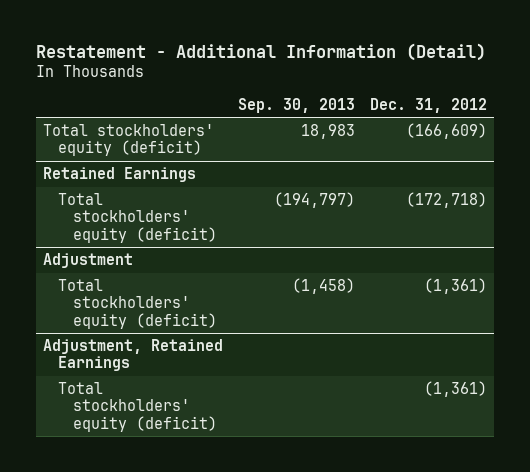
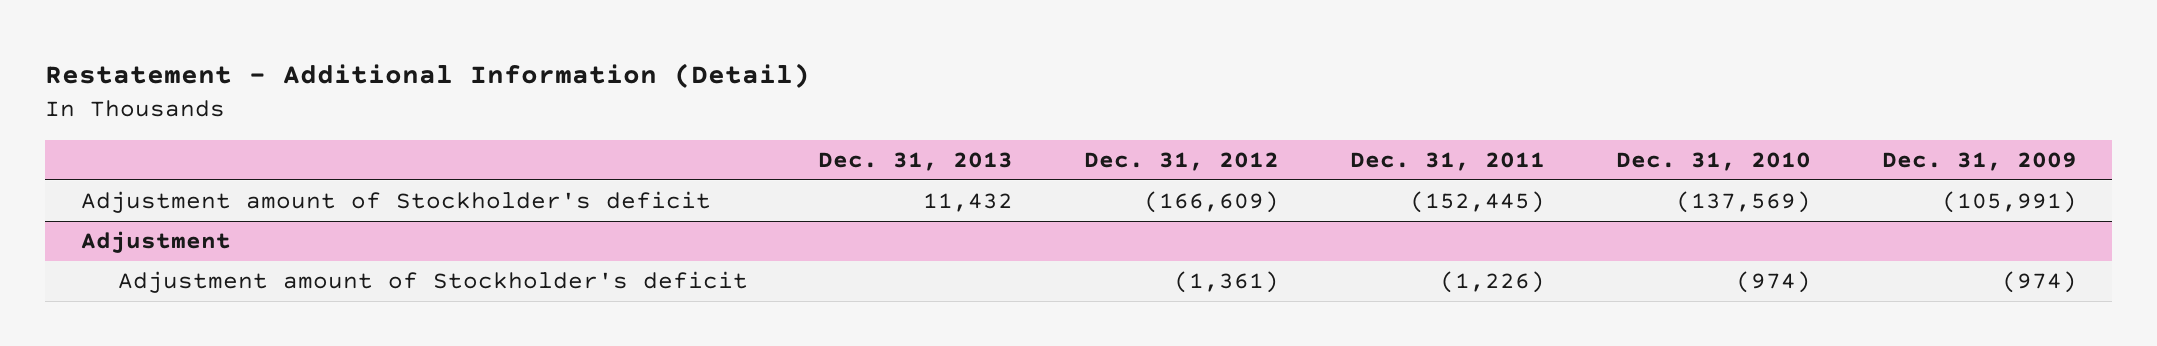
[238,97,356,113] Sep. 30, 2013 -> none
none -> [818,151,1014,171] Dec. 31, 2013
none -> [1350,151,1546,171] Dec. 31, 2011
none -> [1615,151,1811,171] Dec. 31, 2010
none -> [1881,151,2077,171] Dec. 31, 2009
[43,166,197,182] Retained Earnings -> none
[58,192,218,243] Total stockholders' equity (deficit) -> none
[43,123,215,157] Total stockholders' equity (deficit) -> [80,191,711,214] Adjustment amount of Stockholder's deficit
[43,338,224,372] Adjustment, Retained Earnings -> none
[58,381,218,432] Total stockholders' equity (deficit) -> none
[58,278,218,329] Total stockholders' equity (deficit) -> [117,271,748,294] Adjustment amount of Stockholder's deficit

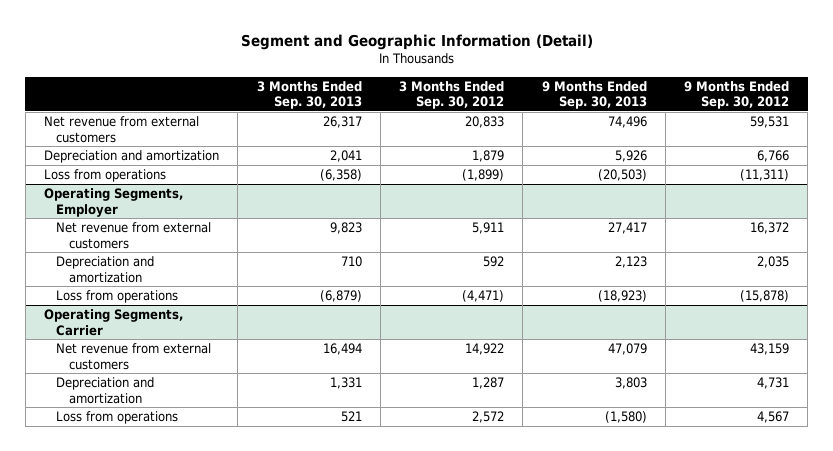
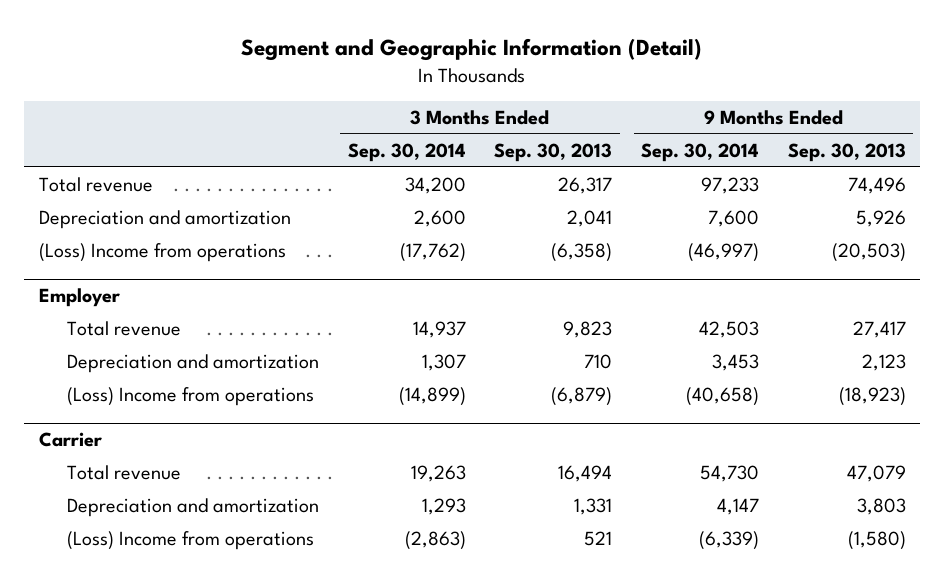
[399,80,505,110] 3 Months Ended Sep. 30, 2012 -> none
[683,80,789,110] 9 Months Ended Sep. 30, 2012 -> none
none -> [347,142,466,162] Sep. 30, 2014
none -> [641,142,760,162] Sep. 30, 2014
[44,116,200,143] Net revenue from external customers -> [38,176,153,192] Total revenue
[44,188,184,217] Operating Segments, Employer -> none
[44,169,167,183] Loss from operations -> [38,242,286,262] (Loss) Income from operations
none -> [38,288,120,308] Employer
[56,222,212,249] Net revenue from external customers -> [66,320,181,336] Total revenue
[44,309,184,336] Operating Segments, Carrier -> none
[56,290,179,304] Loss from operations -> [66,386,314,406] (Loss) Income from operations
none -> [38,432,102,448] Carrier
[56,343,212,370] Net revenue from external customers -> [66,464,181,480] Total revenue
[56,411,179,425] Loss from operations -> [66,530,314,550] (Loss) Income from operations

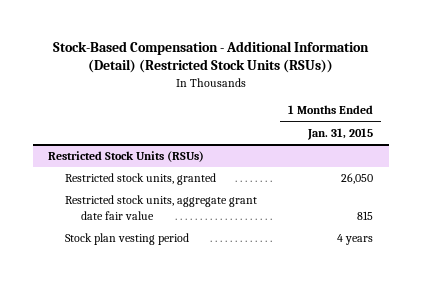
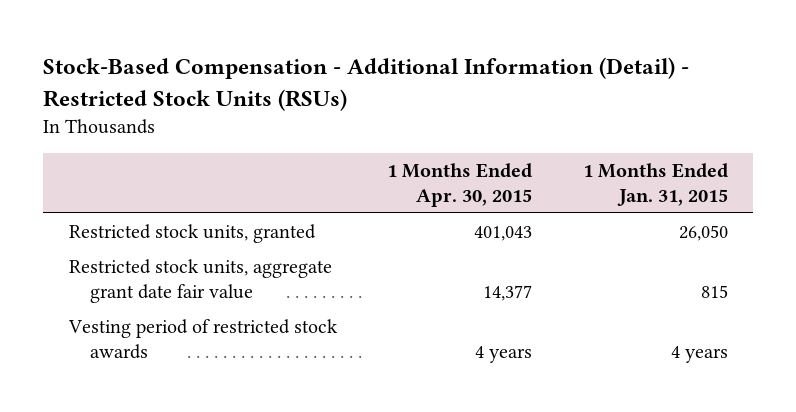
[52,40,369,74] Stock-Based Compensation - Additional Information (Detail) (Restricted Stock Units (RSUs)) -> [43,57,690,111] Stock-Based Compensation - Additional Information (Detail) - Restricted Stock Units (RSUs)
none -> [387,162,533,208] 1 Months Ended Apr. 30, 2015
[48,151,205,163] Restricted Stock Units (RSUs) -> none
[64,233,189,246] Stock plan vesting period -> [67,318,338,360] Vesting period of restricted stock awards

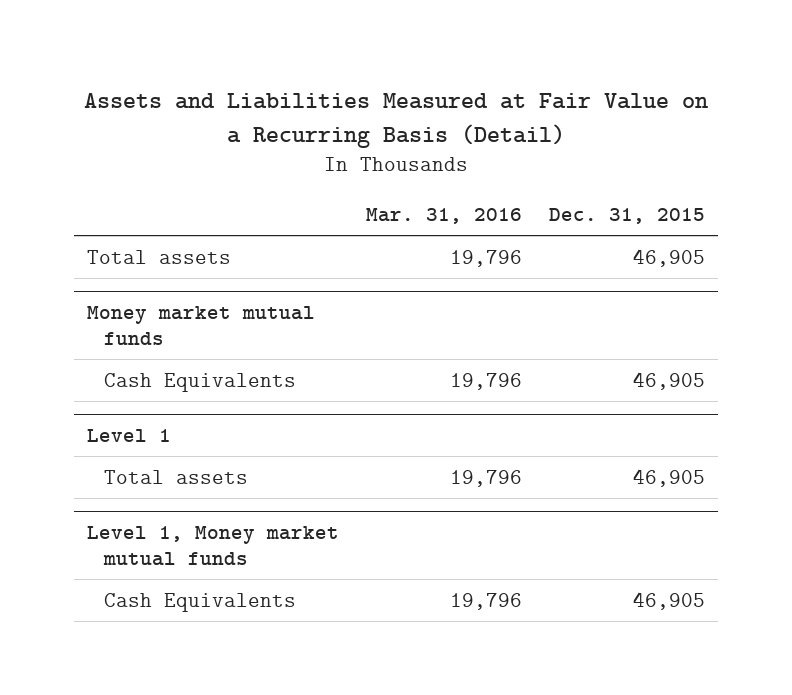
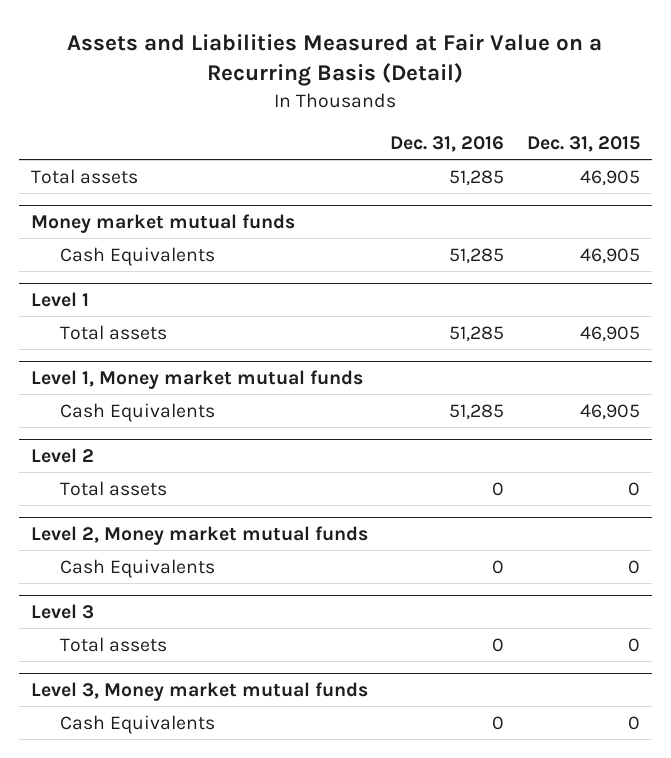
[365,208,522,225] Mar. 31, 2016 -> none
none -> [390,135,505,152] Dec. 31, 2016
none -> [30,448,94,464] Level 2
none -> [59,480,167,496] Total assets
none -> [30,526,368,546] Level 2, Money market mutual funds
none -> [59,558,215,578] Cash Equivalents
none -> [30,604,94,620] Level 3
none -> [59,636,167,652] Total assets
none -> [30,682,368,702] Level 3, Money market mutual funds
none -> [59,714,215,734] Cash Equivalents

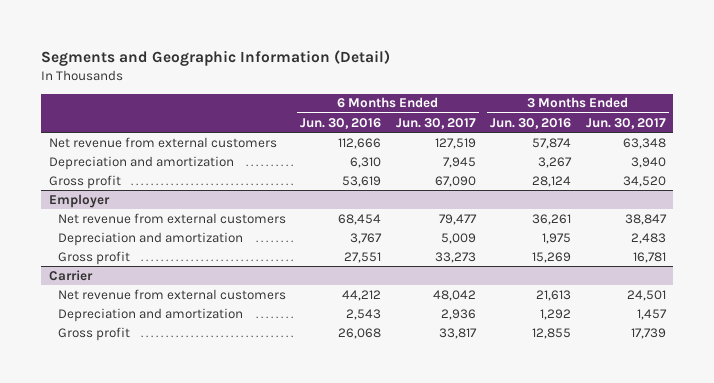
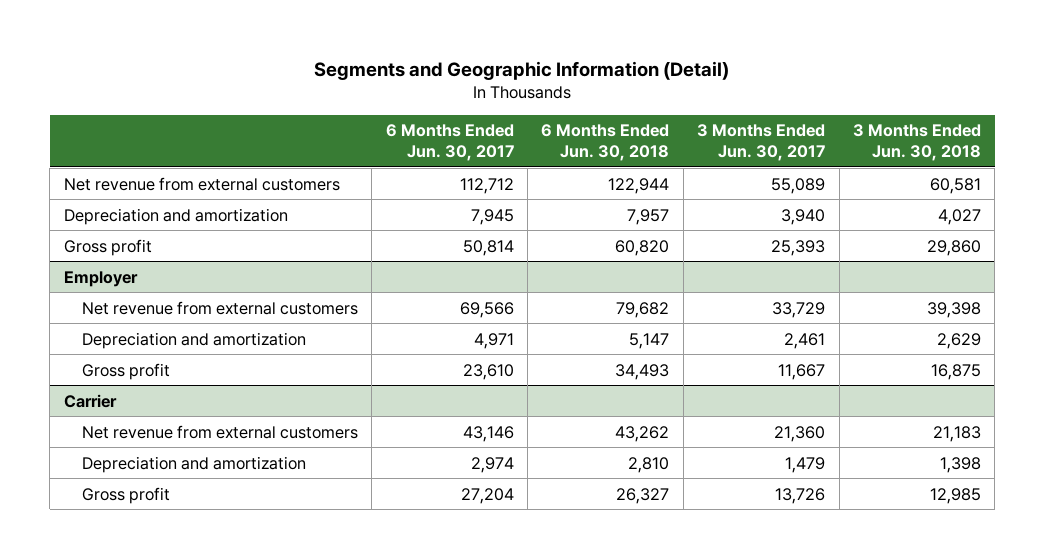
[300,117,382,129] Jun. 30, 2016 -> none
[490,117,572,129] Jun. 30, 2016 -> none
none -> [541,124,670,162] 6 Months Ended Jun. 30, 2018
none -> [852,124,981,162] 3 Months Ended Jun. 30, 2018
[434,137,476,149] 127,519 -> [459,177,514,194] 112,712
[622,137,666,149] 63,348 -> [771,177,826,194] 55,089
[434,175,476,187] 67,090 -> [462,239,514,256] 50,814
[622,175,666,187] 34,520 -> [771,239,826,256] 25,393
[438,213,477,225] 79,477 -> [459,301,514,318] 69,566
[624,213,667,225] 38,847 -> [772,301,826,318] 33,729
[440,232,476,244] 5,009 -> [473,332,514,349] 4,971
[630,232,666,244] 2,483 -> [784,332,826,349] 2,461
[434,251,476,263] 33,273 -> [462,363,514,380] 23,610
[632,251,666,263] 16,781 -> [778,363,826,380] 11,667
[432,289,476,301] 48,042 -> [462,425,514,442] 43,146
[626,289,666,301] 24,501 -> [774,425,826,442] 21,360
[440,308,476,320] 2,936 -> [470,456,514,473] 2,974
[636,308,667,320] 1,457 -> [785,456,826,473] 1,479
[438,327,477,339] 33,817 -> [460,487,514,504] 27,204
[630,327,666,339] 17,739 -> [775,487,826,504] 13,726

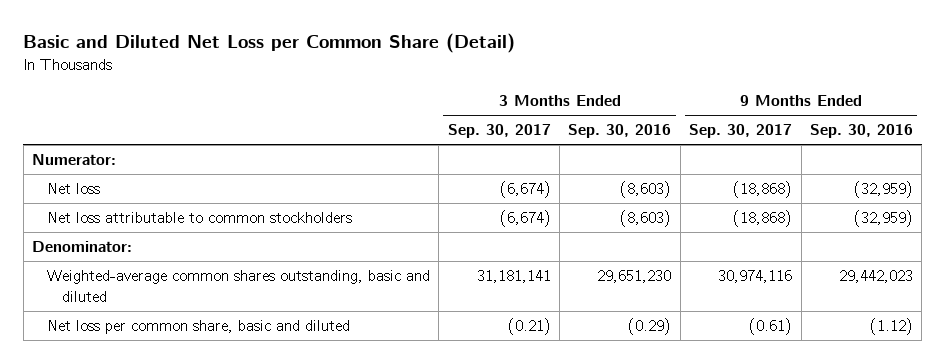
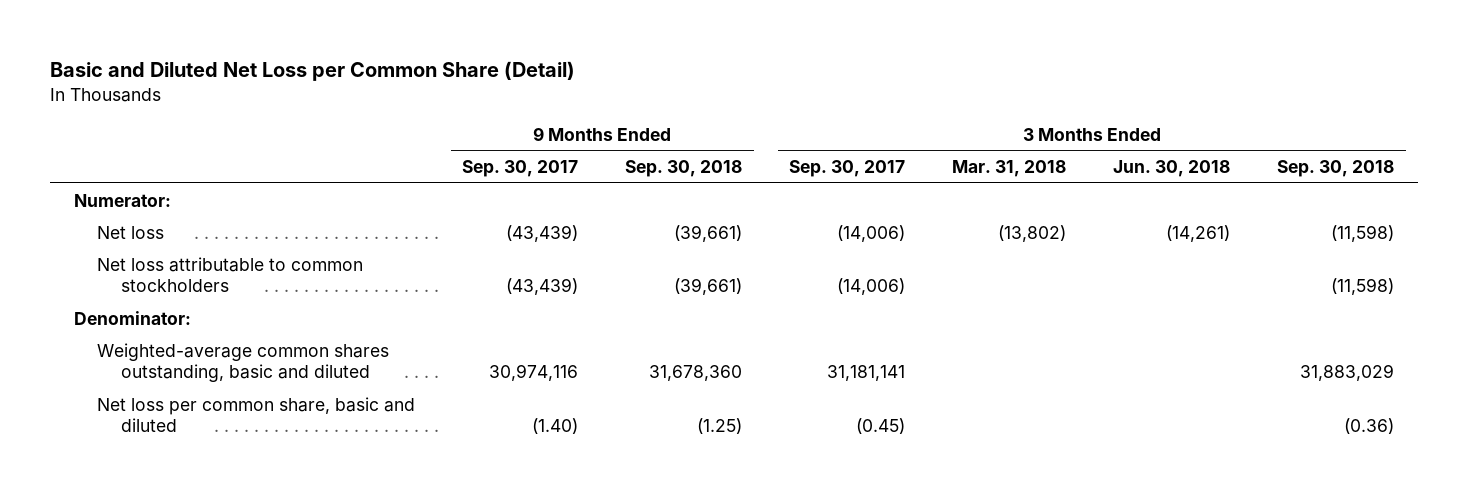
[568,124,672,139] Sep. 30, 2016 -> none
[810,124,914,139] Sep. 30, 2016 -> none
none -> [625,160,743,178] Sep. 30, 2018
none -> [952,160,1067,178] Mar. 31, 2018
none -> [1113,160,1231,178] Jun. 30, 2018
none -> [1277,160,1395,178] Sep. 30, 2018
[499,181,551,199] (6,674) -> [837,224,906,242] (14,006)
[733,181,793,199] (18,868) -> [506,224,579,242] (43,439)
[499,210,551,228] (6,674) -> [837,277,906,295] (14,006)
[733,210,793,228] (18,868) -> [506,277,579,295] (43,439)
[507,318,551,336] (0.21) -> [856,417,906,434] (0.45)
[749,318,793,336] (0.61) -> [532,417,579,434] (1.40)

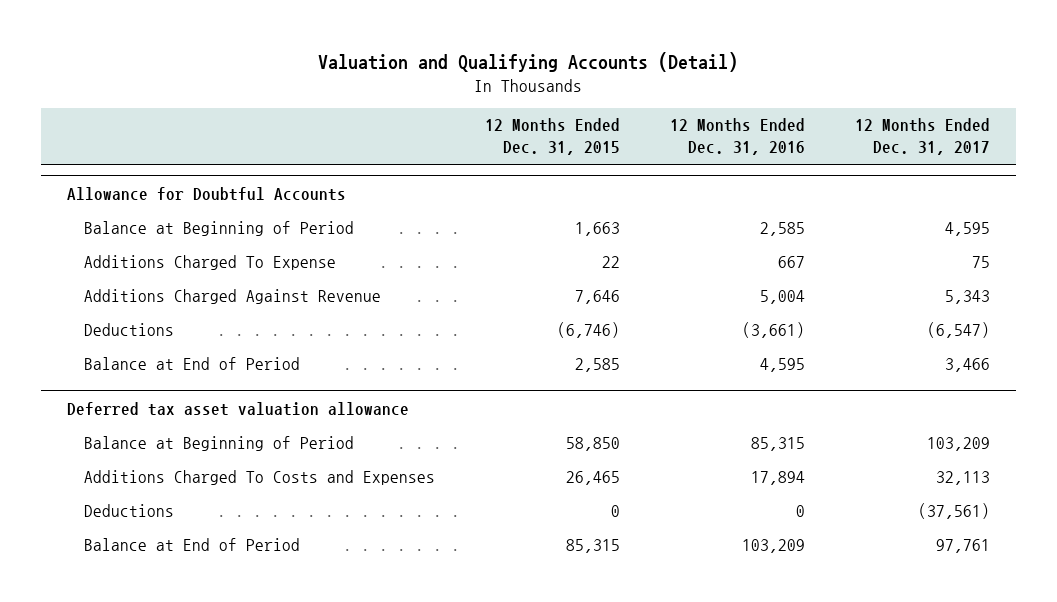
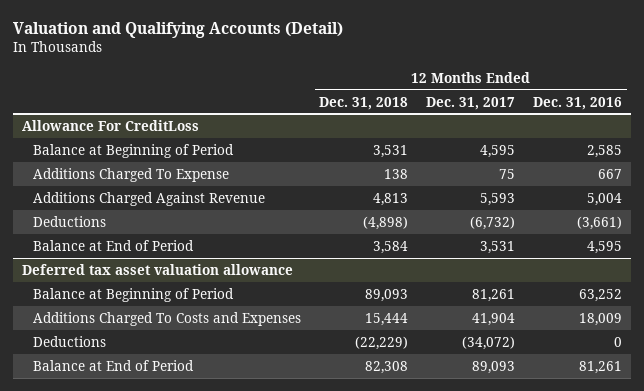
[484,118,620,156] 12 Months Ended Dec. 31, 2015 -> none
none -> [319,96,409,110] Dec. 31, 2018
[66,186,346,201] Allowance for Doubtful Accounts -> none
none -> [21,119,199,131] Allowance For CreditLoss
[945,289,991,304] 5,343 -> [480,192,516,206] 5,593
[927,321,991,338] (6,547) -> [470,215,516,230] (6,732)
[945,357,991,372] 3,466 -> [480,240,516,254] 3,531
[751,436,806,451] 85,315 -> [579,288,623,302] 63,252
[927,436,991,451] 103,209 -> [472,288,516,302] 81,261
[751,470,806,485] 17,894 -> [579,312,623,326] 18,009
[936,470,991,485] 32,113 -> [472,312,516,326] 41,904
[918,502,991,519] (37,561) -> [462,335,516,350] (34,072)
[742,538,806,553] 103,209 -> [579,360,623,374] 81,261
[936,538,991,553] 97,761 -> [472,360,516,374] 89,093

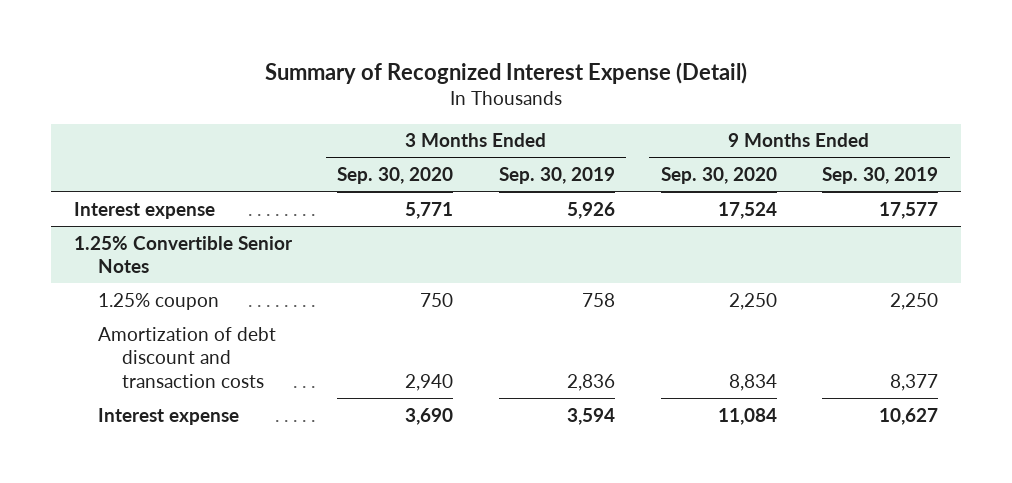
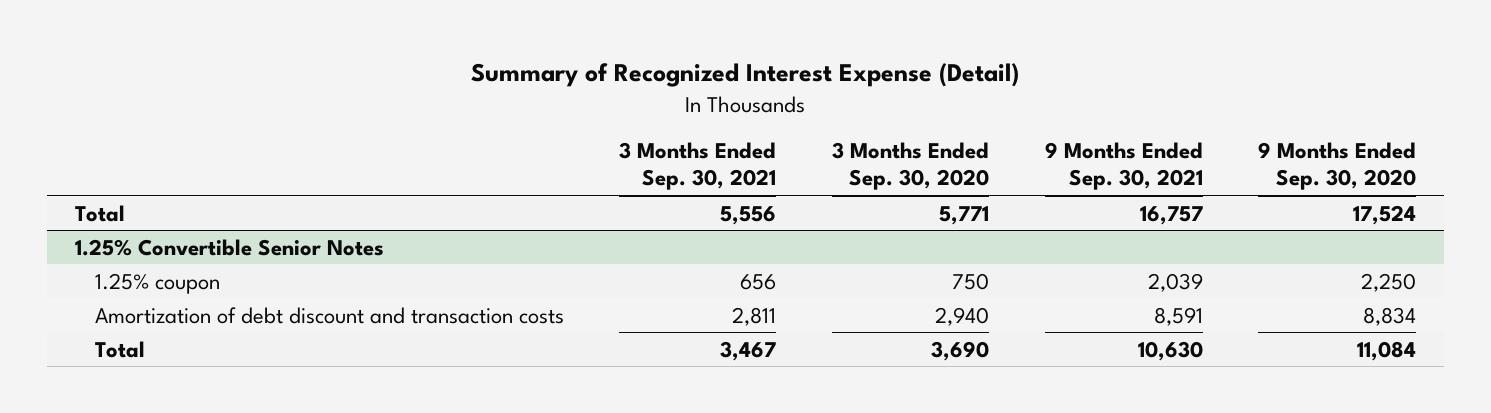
[498,167,615,185] Sep. 30, 2019 -> none
[822,167,939,185] Sep. 30, 2019 -> none
none -> [619,142,777,191] 3 Months Ended Sep. 30, 2021
none -> [1044,142,1203,191] 9 Months Ended Sep. 30, 2021
[73,201,215,219] Interest expense -> [74,204,125,222] Total
[97,407,239,425] Interest expense -> [94,340,145,358] Total

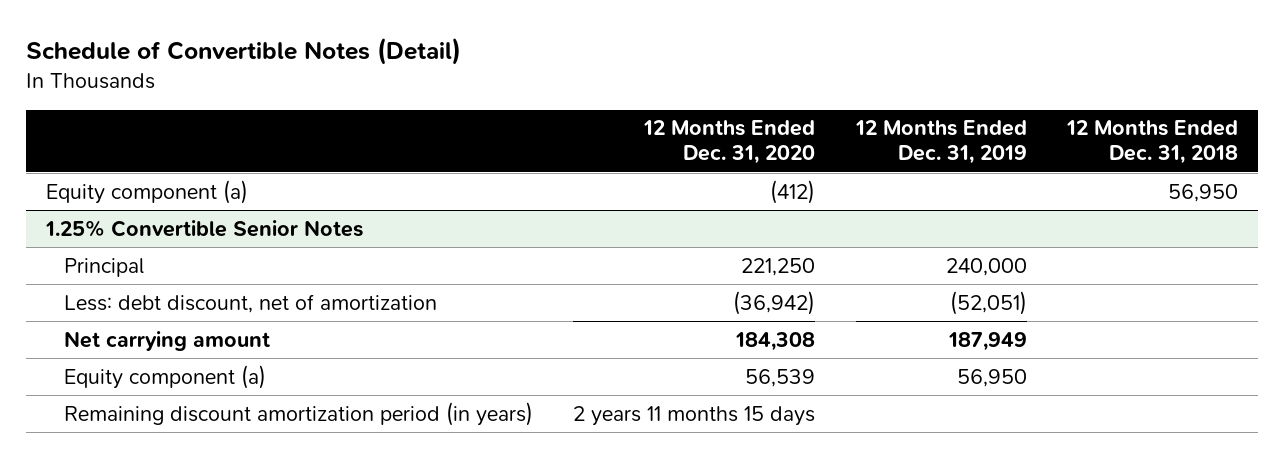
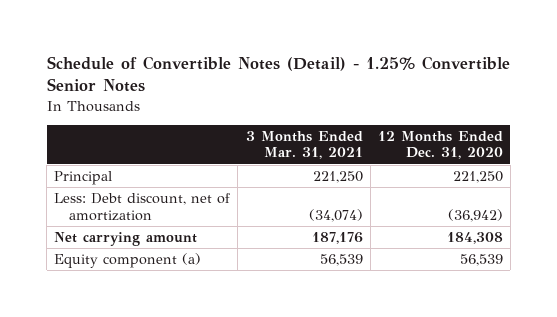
[26,37,462,66] Schedule of Convertible Notes (Detail) -> [46,56,510,93] Schedule of Convertible Notes (Detail) - 1.25% Convertible Senior Notes
[854,120,1027,165] 12 Months Ended Dec. 31, 2019 -> none
[1065,120,1238,165] 12 Months Ended Dec. 31, 2018 -> none
none -> [245,130,363,160] 3 Months Ended Mar. 31, 2021
[46,179,249,204] Equity component (a) -> none
[45,219,364,237] 1.25% Convertible Senior Notes -> none
[64,293,438,313] Less: debt discount, net of amortization -> [54,193,231,221] Less: Debt discount, net of amortization
[64,401,534,426] Remaining discount amortization period (in years) -> none

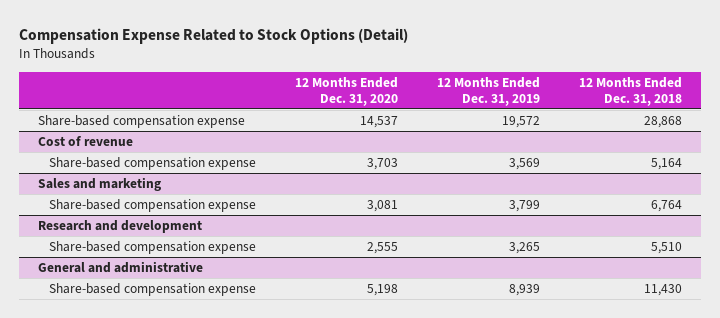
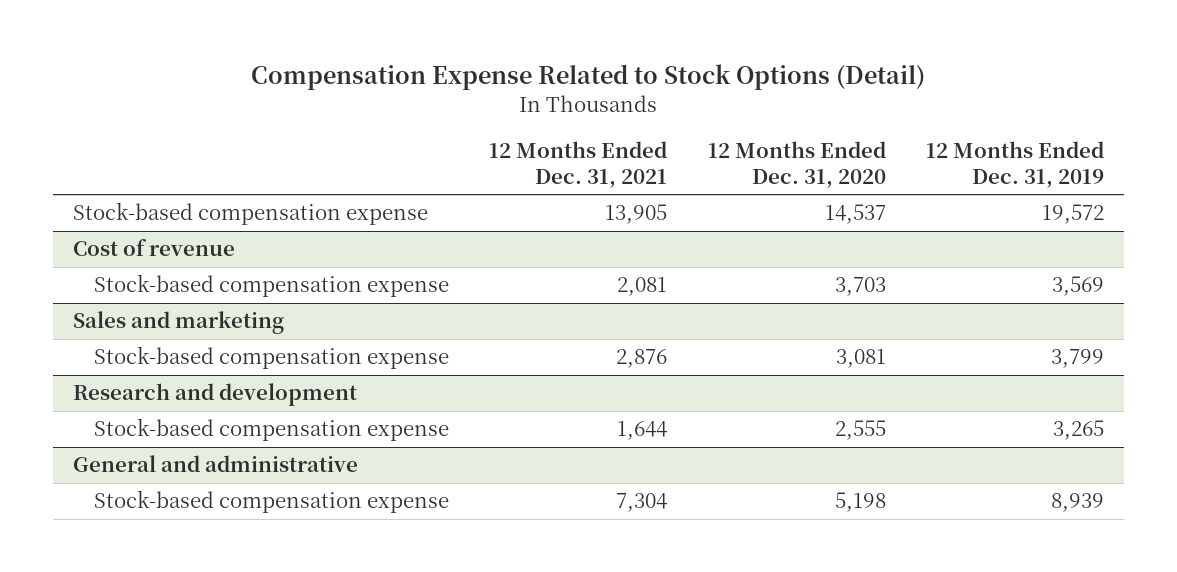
[578,76,682,106] 12 Months Ended Dec. 31, 2018 -> none
none -> [489,140,668,188] 12 Months Ended Dec. 31, 2021
[38,115,246,129] Share-based compensation expense -> [72,202,428,226] Stock-based compensation expense
[48,157,256,171] Share-based compensation expense -> [94,274,450,298] Stock-based compensation expense
[48,199,256,213] Share-based compensation expense -> [94,346,450,370] Stock-based compensation expense
[48,241,256,255] Share-based compensation expense -> [94,418,450,442] Stock-based compensation expense
[48,283,256,297] Share-based compensation expense -> [94,490,450,514] Stock-based compensation expense

